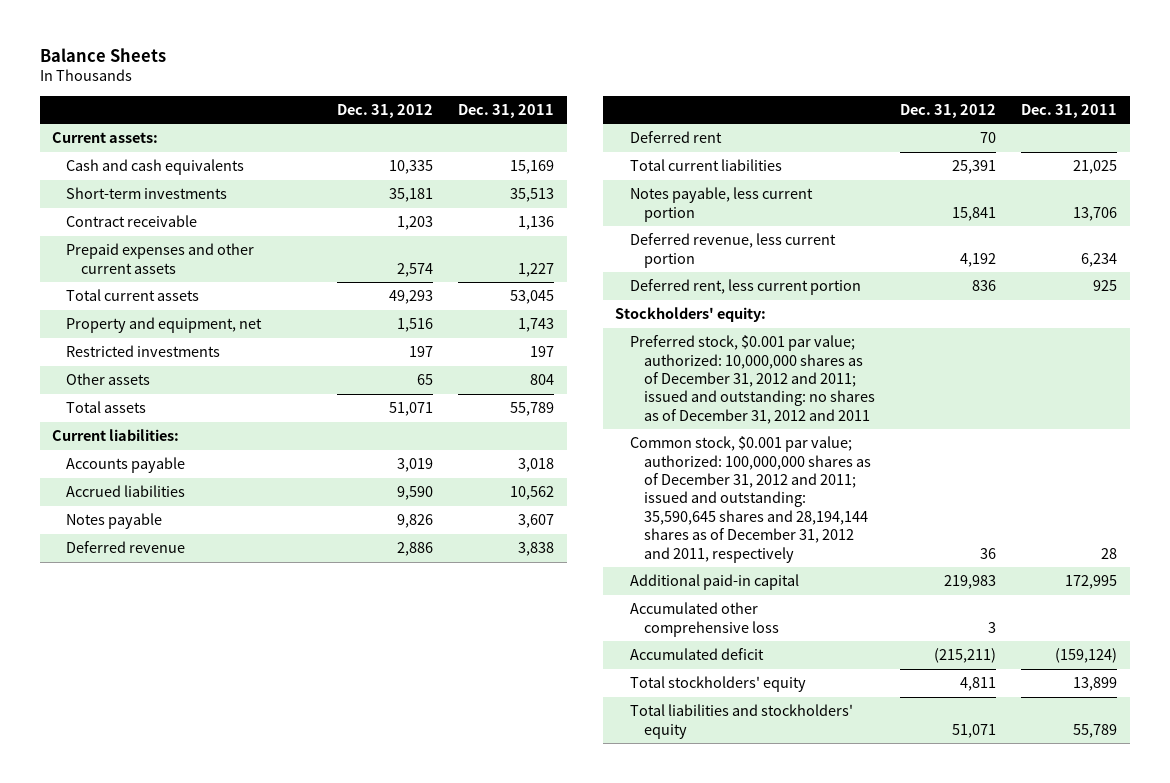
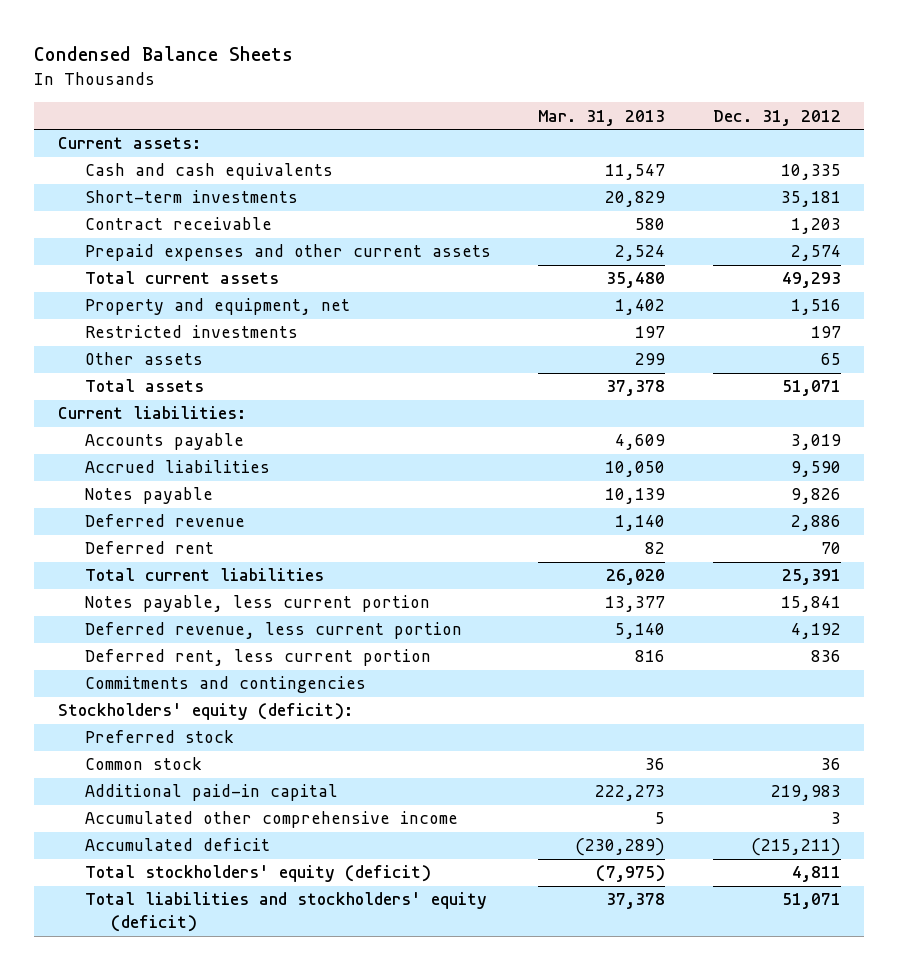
[39,47,166,62] Balance Sheets -> [34,46,294,62] Condensed Balance Sheets
[458,103,555,118] Dec. 31, 2011 -> none
none -> [538,109,666,126] Mar. 31, 2013
none -> [84,676,366,694] Commitments and contingencies
[615,307,767,323] Stockholders' equity: -> [58,703,354,721] Stockholders' equity (deficit):
[629,335,875,424] Preferred stock, $0.001 par value; authorized: 10,000,000 shares as of December 31, 2012 and 2011; issued and outstanding: no shares as of December 31, 2012 and 2011 -> [84,730,234,744] Preferred stock
[629,436,871,563] Common stock, $0.001 par value; authorized: 100,000,000 shares as of December 31, 2012 and 2011; issued and outstanding: 35,590,645 shares and 28,194,144 shares as of December 31, 2012 and 2011, respectively -> [84,757,202,771] Common stock
[629,602,779,637] Accumulated other comprehensive loss -> [84,811,458,829] Accumulated other comprehensive income
[629,676,806,693] Total stockholders' equity -> [84,865,431,883] Total stockholders' equity (deficit)
[629,704,853,739] Total liabilities and stockholders' equity -> [84,892,487,933] Total liabilities and stockholders' equity (deficit)

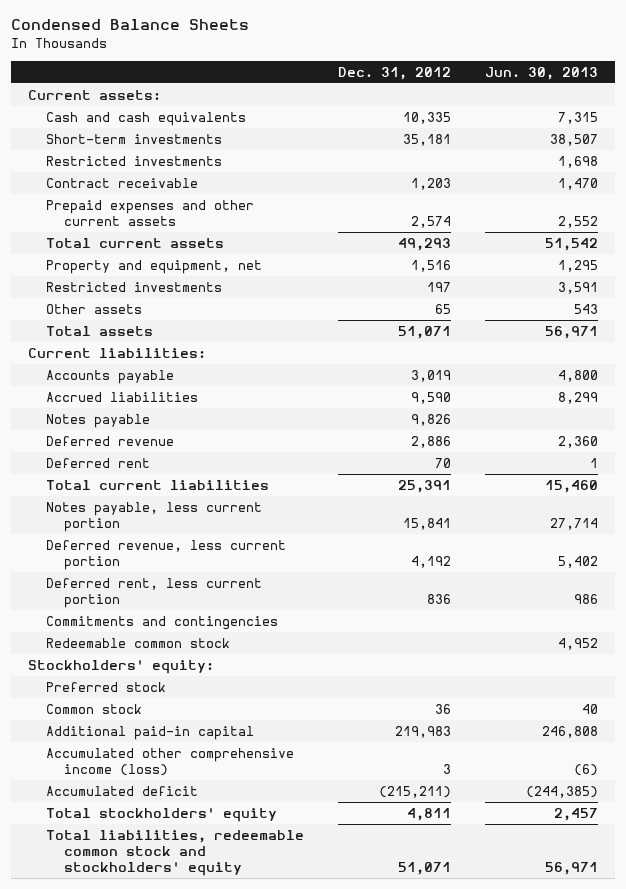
[538,109,666,126] Mar. 31, 2013 -> none
none -> [484,66,598,80] Jun. 30, 2013
none -> [46,155,223,166] Restricted investments
none -> [46,637,231,648] Redeemable common stock
[58,703,354,721] Stockholders' equity (deficit): -> [27,659,214,674] Stockholders' equity:
[84,811,458,829] Accumulated other comprehensive income -> [46,747,295,776] Accumulated other comprehensive income (loss)
[84,865,431,883] Total stockholders' equity (deficit) -> [46,807,278,822] Total stockholders' equity
[84,892,487,933] Total liabilities and stockholders' equity (deficit) -> [46,829,305,876] Total liabilities, redeemable common stock and stockholders' equity

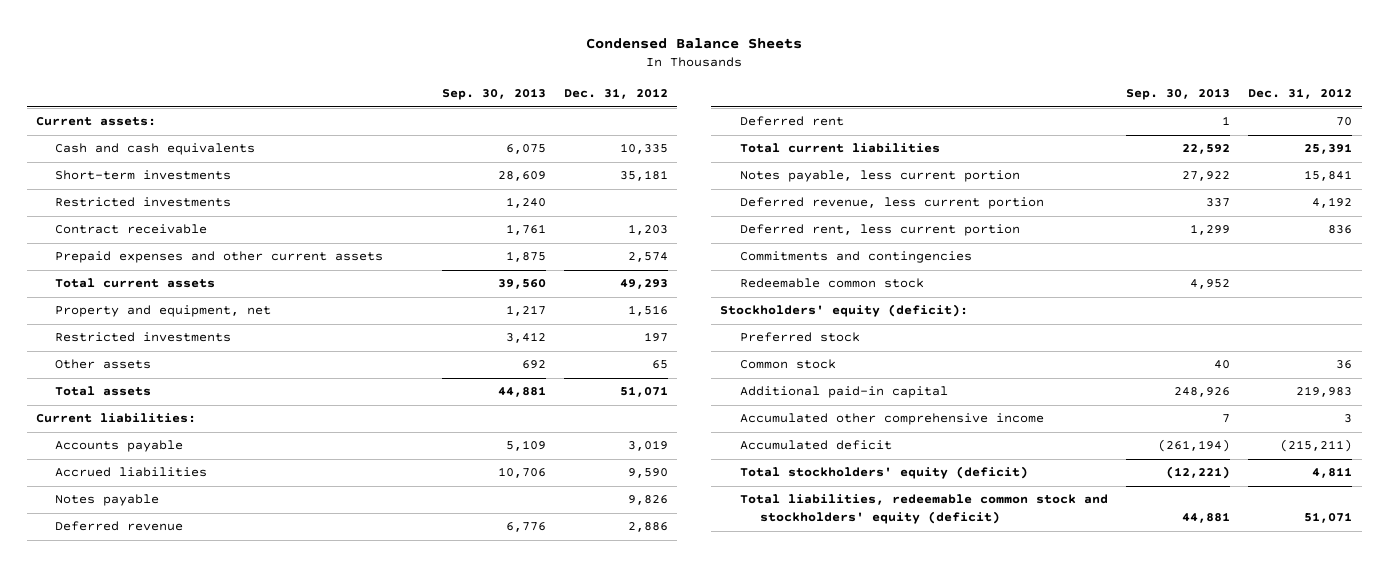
[484,66,598,80] Jun. 30, 2013 -> none
none -> [441,88,546,101] Sep. 30, 2013
[27,659,214,674] Stockholders' equity: -> [720,304,969,318] Stockholders' equity (deficit):
[46,747,295,776] Accumulated other comprehensive income (loss) -> [739,413,1044,426] Accumulated other comprehensive income
[46,807,278,822] Total stockholders' equity -> [739,466,1028,480] Total stockholders' equity (deficit)
[46,829,305,876] Total liabilities, redeemable common stock and stockholders' equity -> [739,494,1108,525] Total liabilities, redeemable common stock and stockholders' equity (deficit)

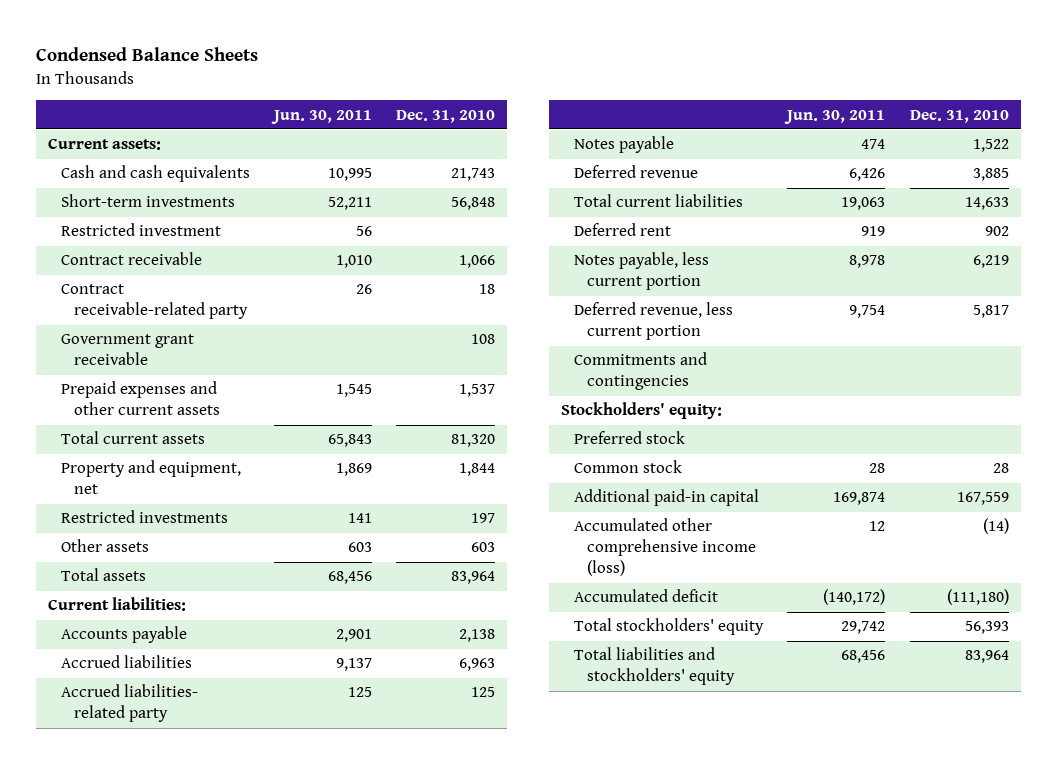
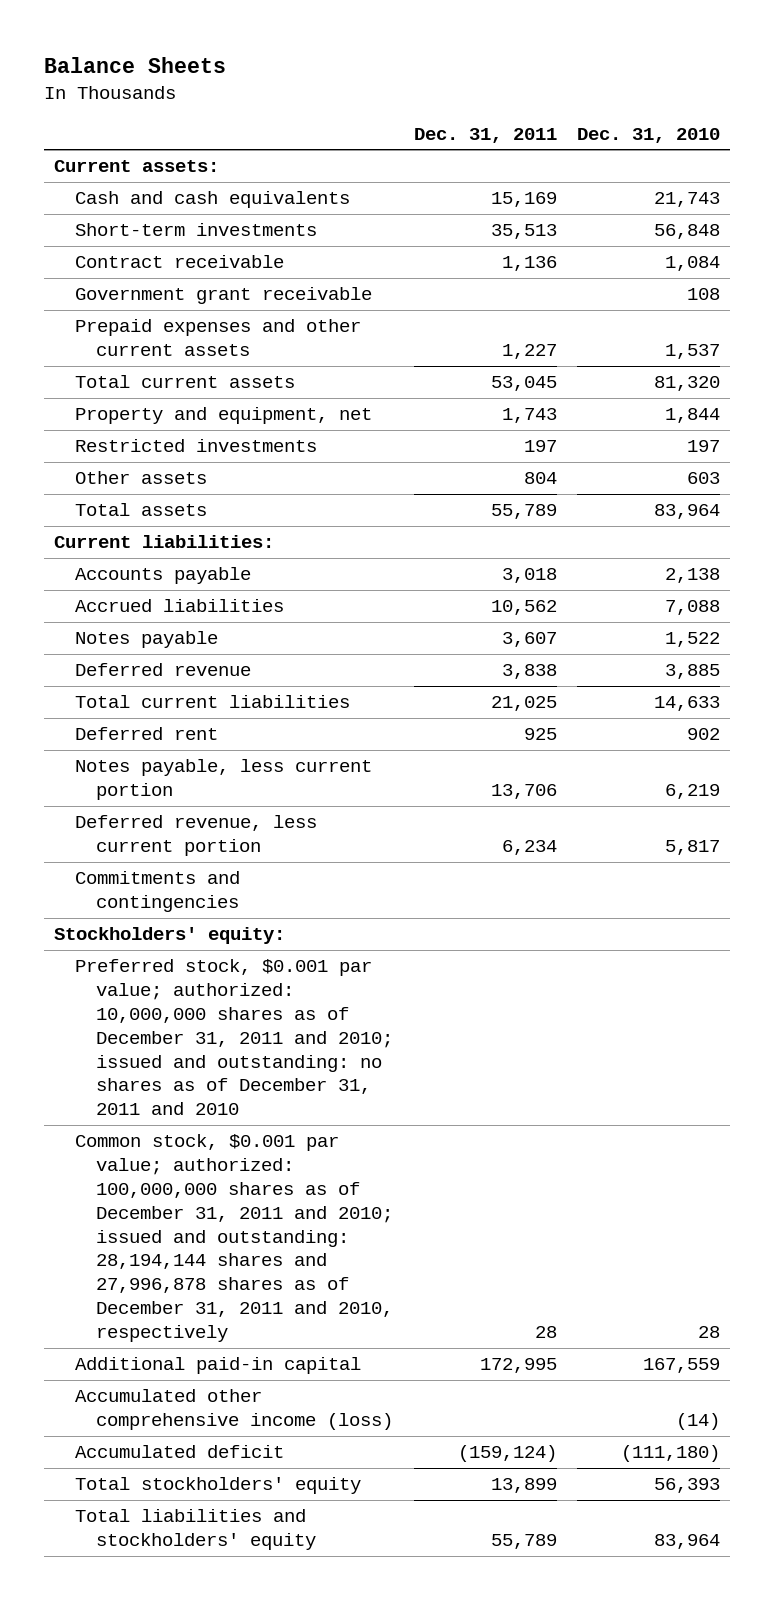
[35,47,258,62] Condensed Balance Sheets -> [44,57,227,74] Balance Sheets
[270,109,372,124] Jun. 30, 2011 -> none
none -> [413,127,557,143] Dec. 31, 2011
[60,223,221,237] Restricted investment -> none
[60,284,248,320] Contract receivable-related party -> none
[459,255,496,269] 1,066 -> [665,256,721,272] 1,084
[60,684,198,723] Accrued liabilities- related party -> none
[459,658,496,672] 6,963 -> [665,600,721,616] 7,088
[573,431,685,445] Preferred stock -> [75,959,394,1116] Preferred stock, $0.001 par value; authorized: 10,000,000 shares as of December 31, 2011 and 2010; issued and outstanding: no shares as of December 31, 2011 and 2010
[573,460,682,474] Common stock -> [75,1134,394,1343] Common stock, $0.001 par value; authorized: 100,000,000 shares as of December 31, 2011 and 2010; issued and outstanding: 28,194,144 shares and 27,996,878 shares as of December 31, 2011 and 2010, respectively

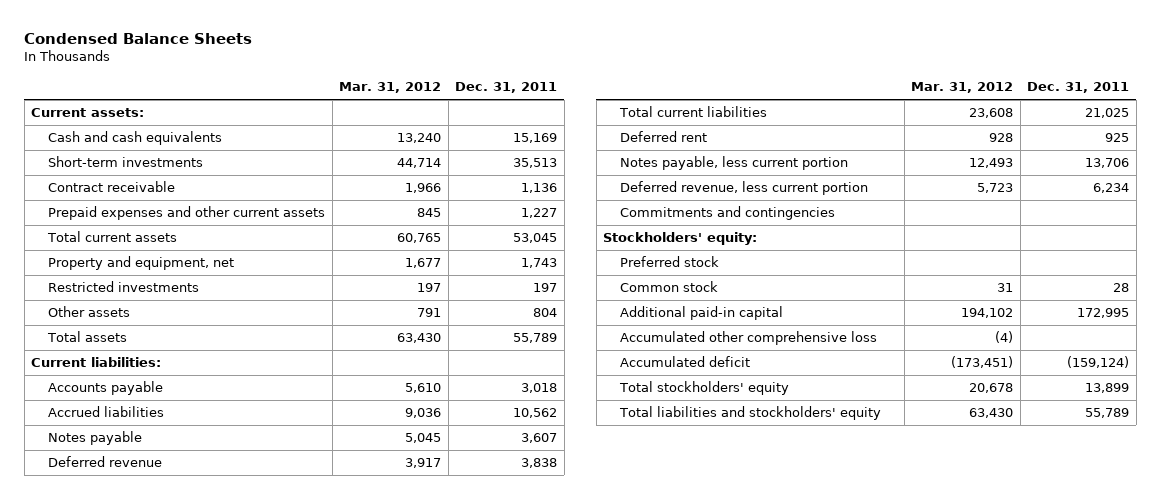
[44,57,227,74] Balance Sheets -> [24,33,253,45] Condensed Balance Sheets
[577,127,721,143] Dec. 31, 2010 -> none
none -> [339,82,442,94] Mar. 31, 2012
[75,287,373,305] Government grant receivable -> none
[75,959,394,1116] Preferred stock, $0.001 par value; authorized: 10,000,000 shares as of December 31, 2011 and 2010; issued and outstanding: no shares as of December 31, 2011 and 2010 -> [620,256,720,268] Preferred stock
[75,1134,394,1343] Common stock, $0.001 par value; authorized: 100,000,000 shares as of December 31, 2011 and 2010; issued and outstanding: 28,194,144 shares and 27,996,878 shares as of December 31, 2011 and 2010, respectively -> [620,281,719,293] Common stock
[75,1389,394,1430] Accumulated other comprehensive income (loss) -> [620,331,878,346] Accumulated other comprehensive loss

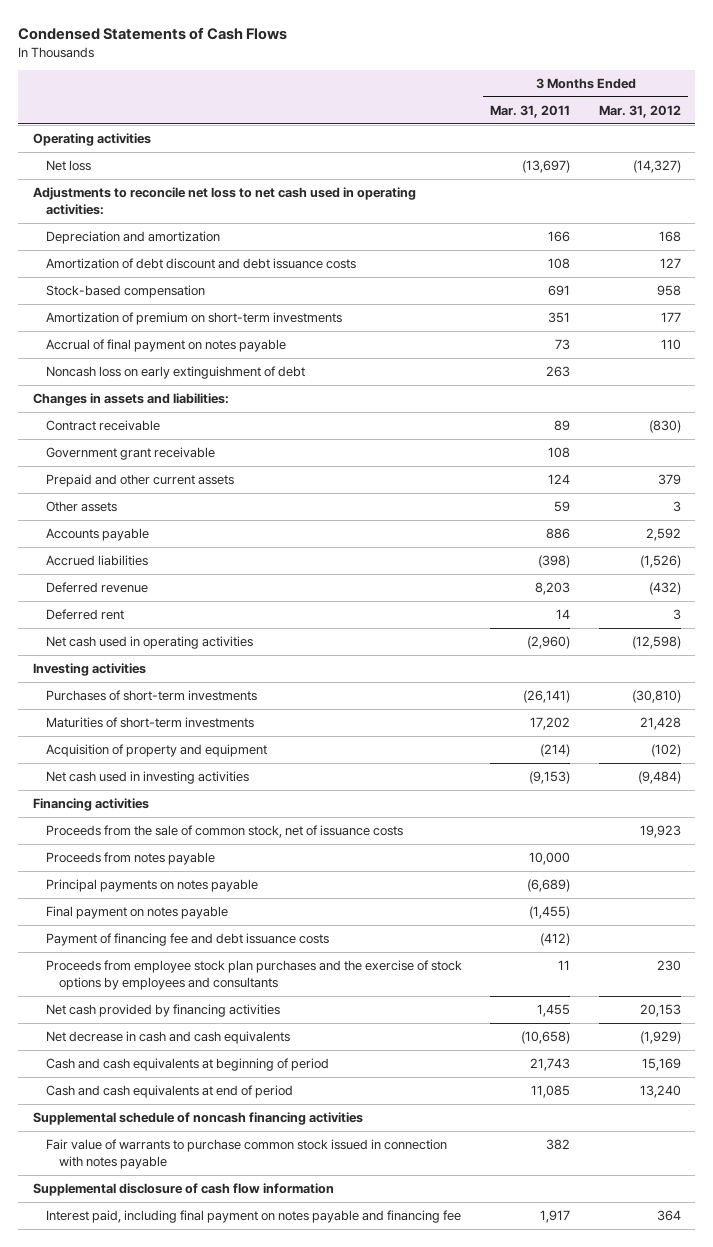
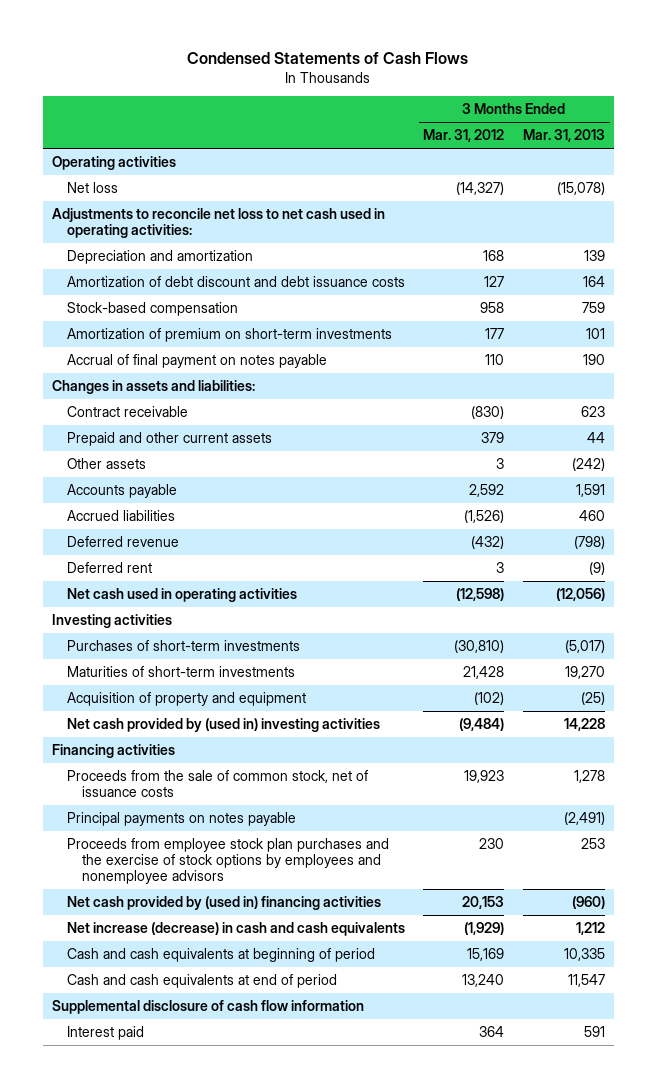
[490,104,571,118] Mar. 31, 2011 -> none
none -> [522,129,605,143] Mar. 31, 2013
[45,366,305,380] Noncash loss on early extinguishment of debt -> none
[45,447,215,461] Government grant receivable -> none
[45,771,249,785] Net cash used in investing activities -> [66,718,380,733] Net cash provided by (used in) investing activities
[45,852,215,866] Proceeds from notes payable -> none
[45,906,228,920] Final payment on notes payable -> none
[45,933,329,947] Payment of financing fee and debt issuance costs -> none
[45,960,462,991] Proceeds from employee stock plan purchases and the exercise of stock options by employees and consultants -> [66,838,389,885] Proceeds from employee stock plan purchases and the exercise of stock options by employees and nonemployee advisors
[45,1004,280,1018] Net cash provided by financing activities -> [66,896,381,911] Net cash provided by (used in) financing activities
[45,1031,290,1045] Net decrease in cash and cash equivalents -> [66,922,405,937] Net increase (decrease) in cash and cash equivalents
[32,1112,363,1126] Supplemental schedule of noncash financing activities -> none
[45,1139,447,1170] Fair value of warrants to purchase common stock issued in connection with notes payable -> none
[45,1210,461,1224] Interest paid, including final payment on notes payable and financing fee -> [66,1026,144,1041] Interest paid

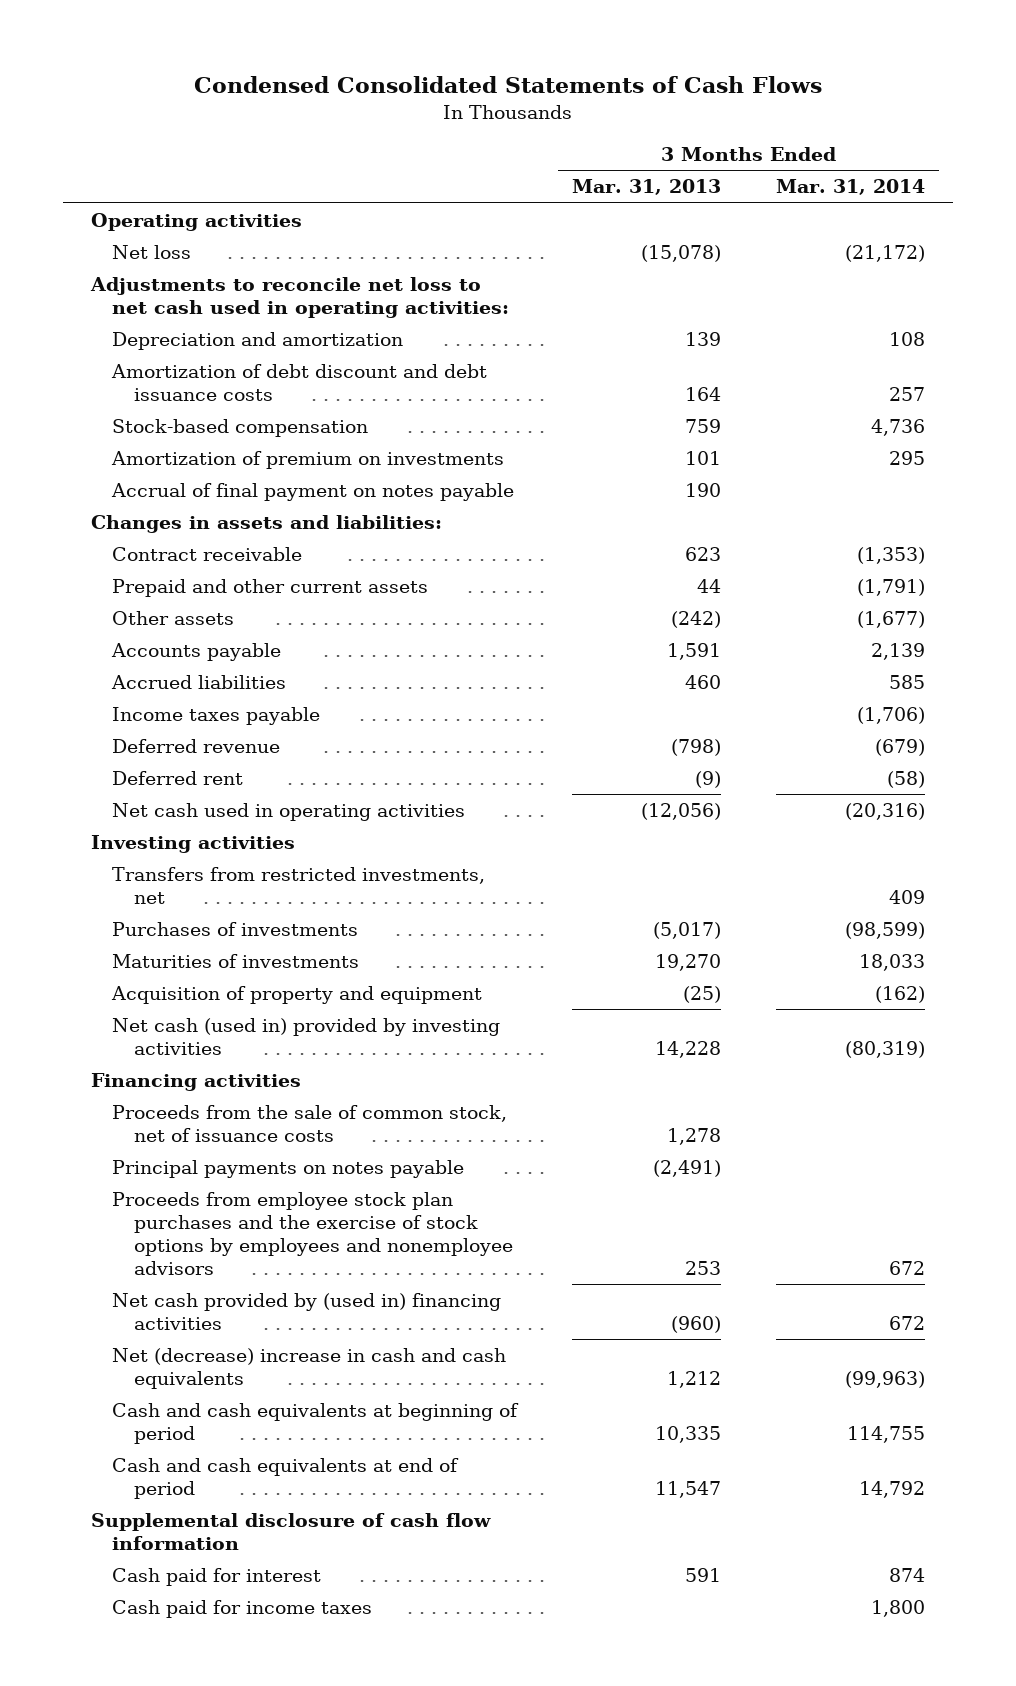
[187,52,469,65] Condensed Statements of Cash Flows -> [193,75,822,93] Condensed Consolidated Statements of Cash Flows
[423,129,505,143] Mar. 31, 2012 -> none
none -> [776,179,926,196] Mar. 31, 2014
[66,328,392,343] Amortization of premium on short-term investments -> [111,451,505,470] Amortization of premium on investments
none -> [112,707,321,726] Income taxes payable
none -> [112,867,486,905] Transfers from restricted investments, net
[66,640,300,652] Purchases of short-term investments -> [112,922,359,937] Purchases of investments
[66,666,295,678] Maturities of short-term investments -> [112,954,360,969] Maturities of investments
[66,718,380,733] Net cash provided by (used in) investing activities -> [112,1018,501,1056] Net cash (used in) provided by investing activities
[66,922,405,937] Net increase (decrease) in cash and cash equivalents -> [112,1348,507,1390] Net (decrease) increase in cash and cash equivalents
[66,1026,144,1041] Interest paid -> [112,1568,322,1587] Cash paid for interest
none -> [112,1600,373,1619] Cash paid for income taxes

